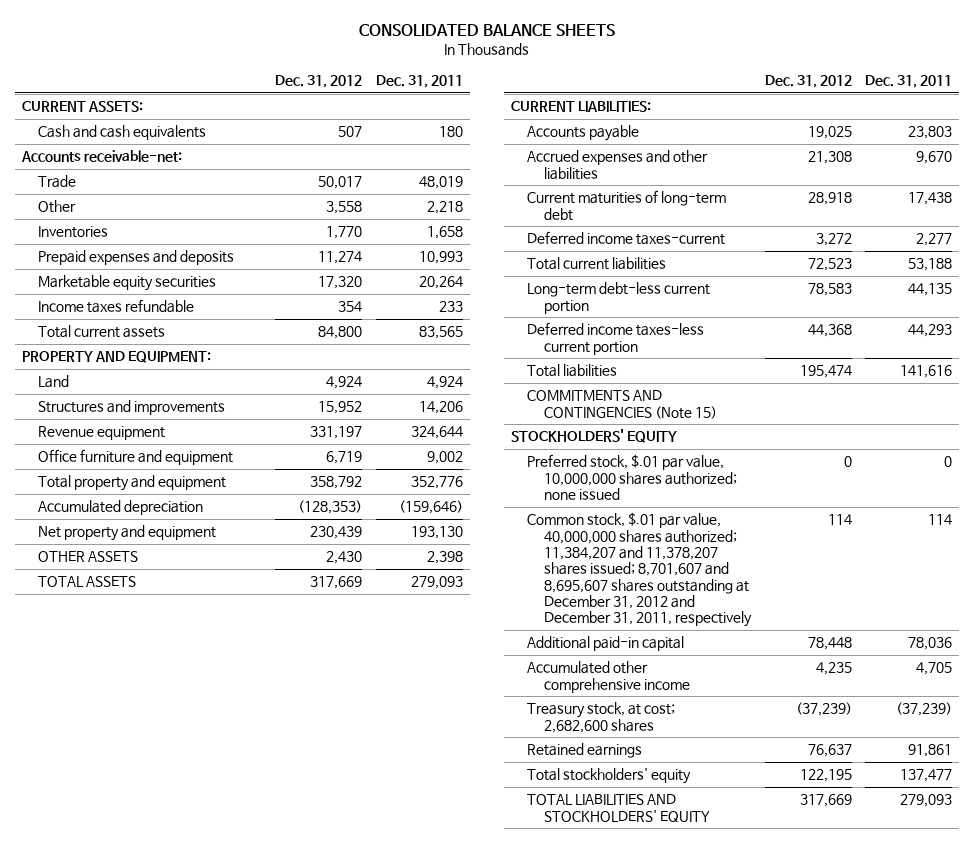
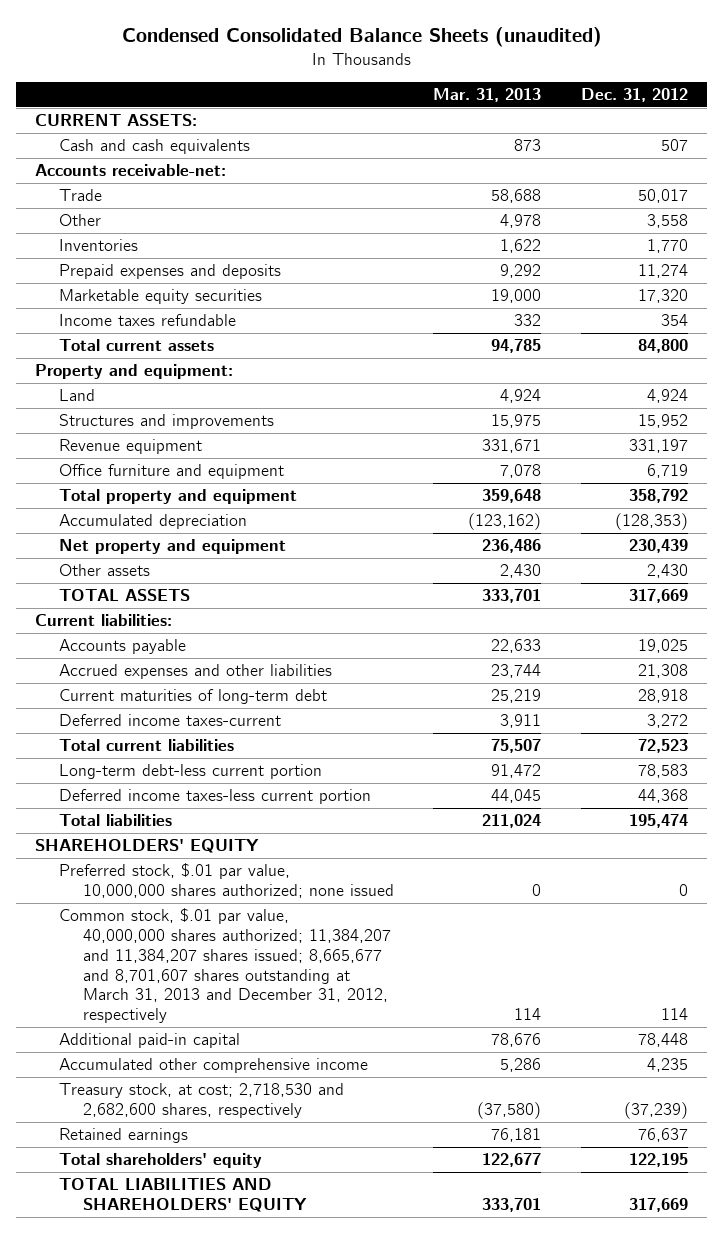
[358,23,615,36] CONSOLIDATED BALANCE SHEETS -> [121,27,602,48] Condensed Consolidated Balance Sheets (unaudited)
[376,74,464,88] Dec. 31, 2011 -> none
none -> [433,88,542,103] Mar. 31, 2013
[21,351,211,364] PROPERTY AND EQUIPMENT: -> [35,364,234,380] Property and equipment:
[38,551,139,563] OTHER ASSETS -> [59,564,151,577] Other assets
[510,101,651,113] CURRENT LIABILITIES: -> [35,614,173,627] Current liabilities:
[527,390,717,419] COMMITMENTS AND CONTINGENCIES (Note 15) -> none
[510,429,677,444] STOCKHOLDERS' EQUITY -> [35,839,260,854] SHAREHOLDERS' EQUITY
[527,512,752,628] Common stock, $.01 par value, 40,000,000 shares authorized; 11,384,207 and 11,378,207 shares issued; 8,701,607 and 8,695,607 shares outstanding at December 31, 2012 and December 31, 2011, respectively -> [59,908,391,1024] Common stock, $.01 par value, 40,000,000 shares authorized; 11,384,207 and 11,384,207 shares issued; 8,665,677 and 8,701,607 shares outstanding at March 31, 2013 and December 31, 2012, respectively
[527,702,676,733] Treasury stock, at cost; 2,682,600 shares -> [59,1083,345,1119] Treasury stock, at cost; 2,718,530 and 2,682,600 shares, respectively
[527,768,692,785] Total stockholders' equity -> [59,1153,263,1169] Total shareholders' equity
[527,794,710,823] TOTAL LIABILITIES AND STOCKHOLDERS' EQUITY -> [59,1178,307,1213] TOTAL LIABILITIES AND SHAREHOLDERS' EQUITY

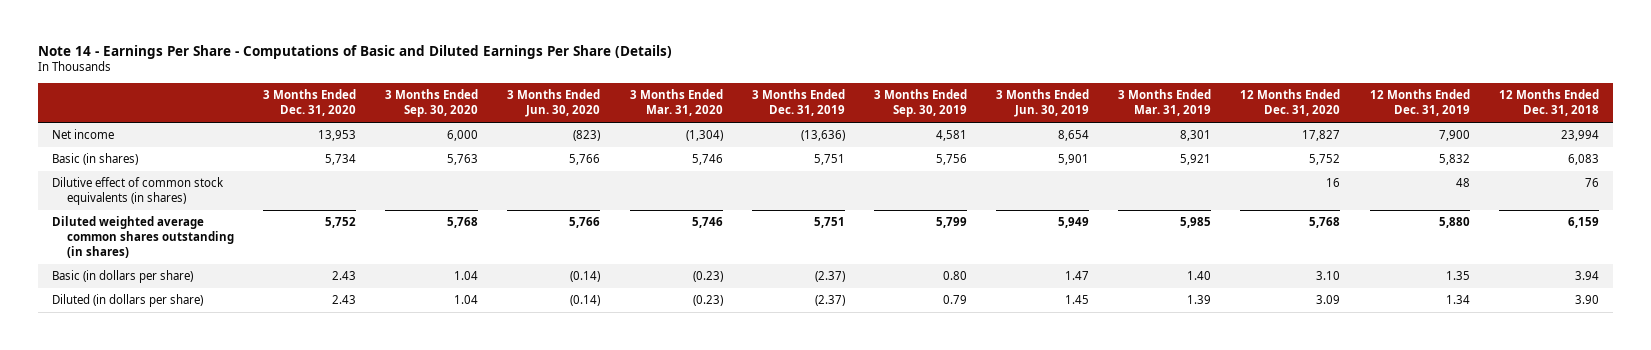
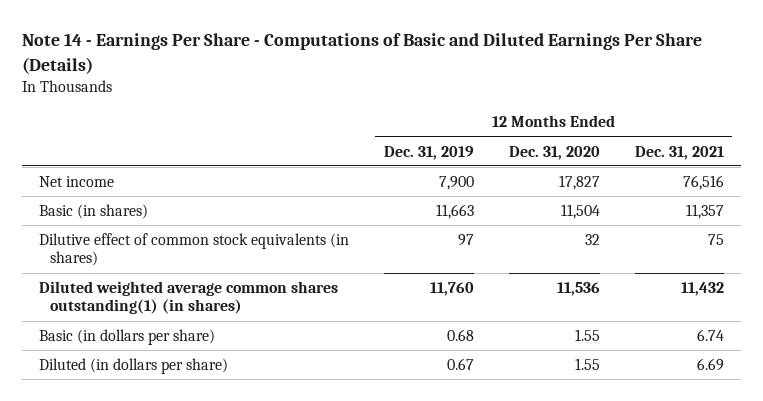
[262,89,356,117] 3 Months Ended Dec. 31, 2020 -> none
[385,89,479,118] 3 Months Ended Sep. 30, 2020 -> none
[507,89,601,118] 3 Months Ended Jun. 30, 2020 -> none
[629,89,723,117] 3 Months Ended Mar. 31, 2020 -> none
[751,89,845,117] 3 Months Ended Dec. 31, 2019 -> none
[873,89,967,118] 3 Months Ended Sep. 30, 2019 -> none
[996,89,1090,118] 3 Months Ended Jun. 30, 2019 -> none
[1118,89,1212,117] 3 Months Ended Mar. 31, 2019 -> none
[1498,89,1599,117] 12 Months Ended Dec. 31, 2018 -> none
none -> [634,145,724,160] Dec. 31, 2021
[1309,154,1341,166] 5,752 -> [560,203,600,219] 11,504
[1438,154,1470,166] 5,832 -> [436,203,475,219] 11,663
[1326,178,1341,188] 16 -> [584,233,600,245] 32
[1455,178,1470,188] 48 -> [458,233,475,246] 97
[52,216,234,259] Diluted weighted average common shares outstanding (in shares) -> [39,280,339,315] Diluted weighted average common shares outstanding(1) (in shares)
[1309,217,1341,229] 5,768 -> [556,281,600,296] 11,536
[1438,217,1470,229] 5,880 -> [430,281,475,296] 11,760
[1316,271,1341,281] 3.10 -> [574,328,600,341] 1.55
[1445,271,1470,281] 1.35 -> [447,328,475,341] 0.68
[1316,295,1341,305] 3.09 -> [574,357,600,370] 1.55
[1445,295,1470,305] 1.34 -> [447,357,475,370] 0.67

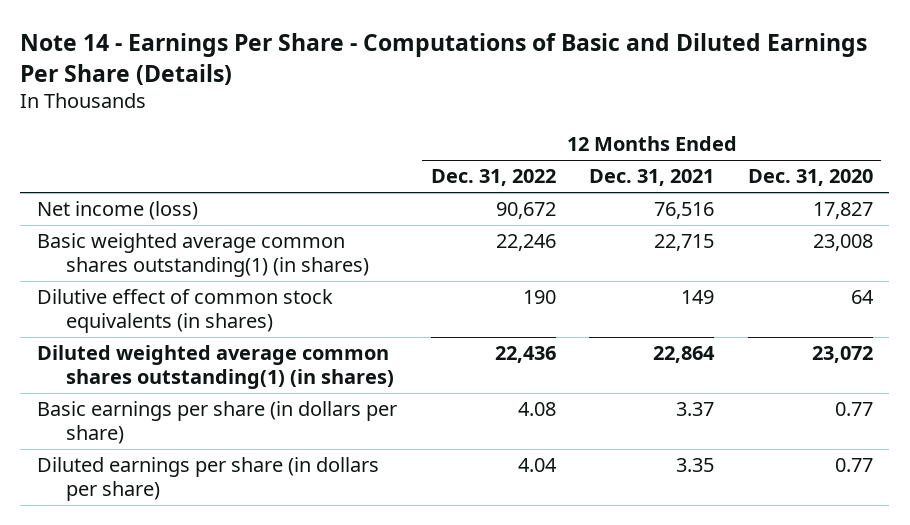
[384,145,475,160] Dec. 31, 2019 -> none
none -> [430,169,556,187] Dec. 31, 2022
[39,175,115,187] Net income -> [36,201,198,221] Net income (loss)
[39,203,149,219] Basic (in shares) -> [36,233,369,278] Basic weighted average common shares outstanding(1) (in shares)
[560,203,600,219] 11,504 -> [812,234,873,252] 23,008
[685,203,724,219] 11,357 -> [654,234,715,252] 22,715
[584,233,600,245] 32 -> [850,290,874,305] 64
[707,233,724,245] 75 -> [681,290,715,305] 149
[556,281,600,296] 11,536 -> [811,346,873,364] 23,072
[680,281,724,296] 11,432 -> [653,346,716,364] 22,864
[39,328,216,345] Basic (in dollars per share) -> [36,401,397,445] Basic earnings per share (in dollars per share)
[574,328,600,341] 1.55 -> [834,402,873,417] 0.77
[696,328,724,341] 6.74 -> [676,402,715,417] 3.37
[39,357,229,374] Diluted (in dollars per share) -> [36,457,379,502] Diluted earnings per share (in dollars per share)
[574,357,600,370] 1.55 -> [834,458,873,473] 0.77
[696,357,724,371] 6.69 -> [676,458,715,473] 3.35

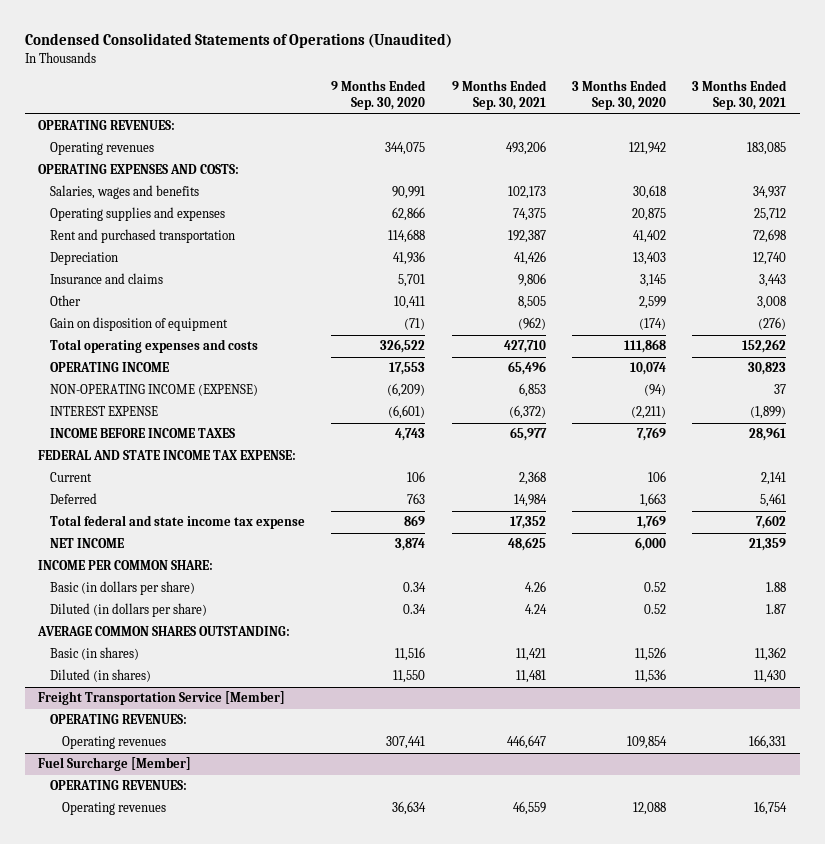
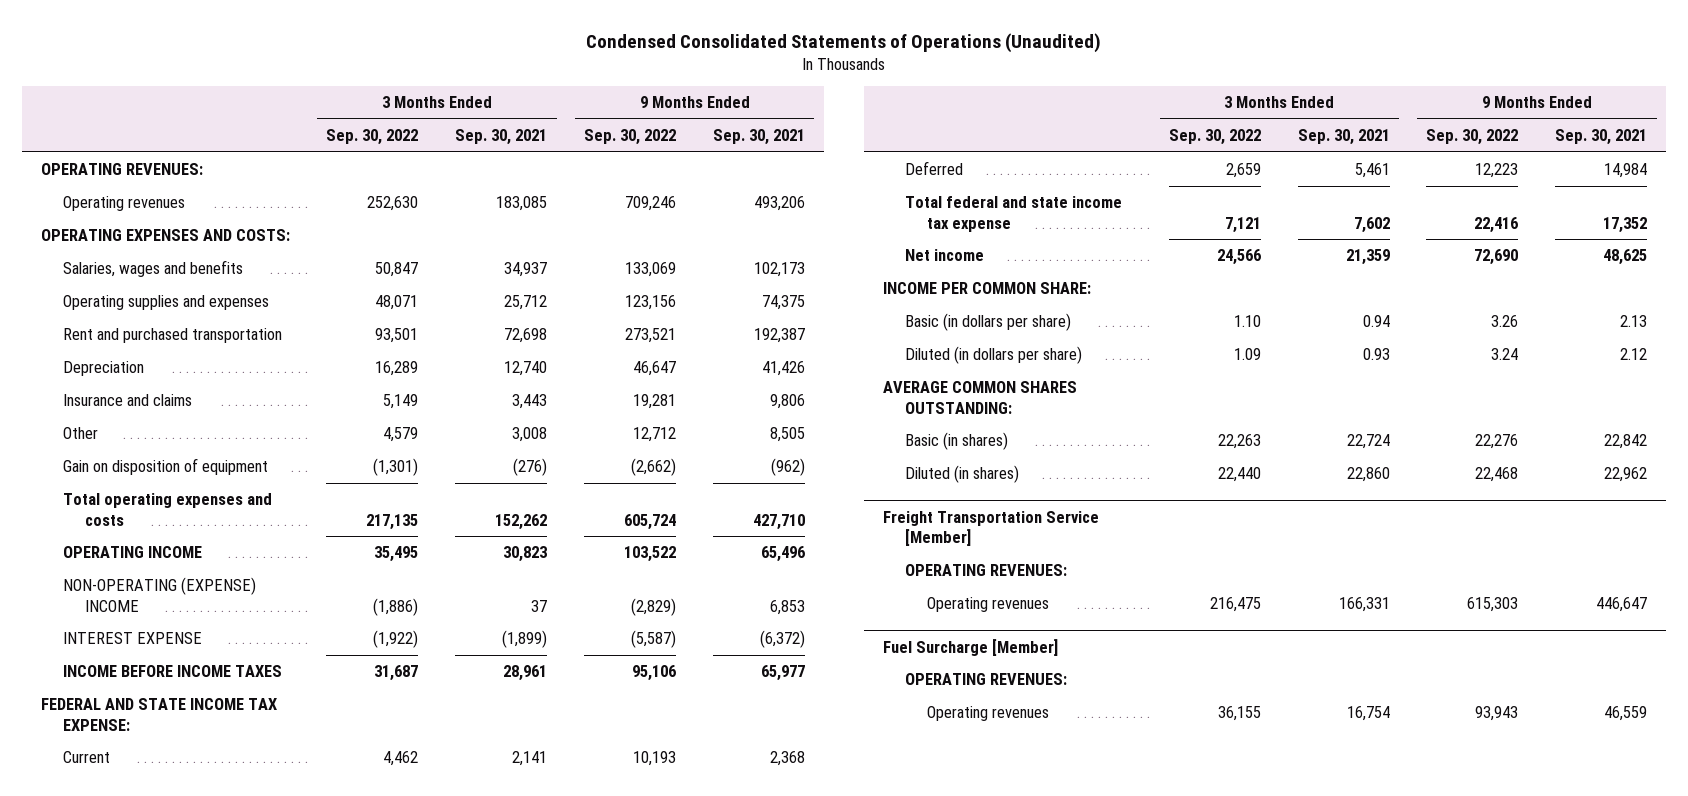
[331,79,427,111] 9 Months Ended Sep. 30, 2020 -> none
[572,79,668,111] 3 Months Ended Sep. 30, 2020 -> none
none -> [326,129,419,146] Sep. 30, 2022
none -> [584,129,677,146] Sep. 30, 2022
[50,384,259,397] NON-OPERATING INCOME (EXPENSE) -> [62,577,256,612] NON-OPERATING (EXPENSE) INCOME
[50,538,125,549] NET INCOME -> [905,249,985,262] Net income
[524,581,546,593] 4.26 -> [1620,315,1648,328] 2.13
[766,582,787,593] 1.88 -> [1362,315,1390,328] 0.94
[524,604,547,615] 4.24 -> [1620,348,1648,361] 2.12
[766,604,787,615] 1.87 -> [1362,348,1390,361] 0.93
[515,648,546,662] 11,421 -> [1604,434,1648,450] 22,842
[755,647,787,662] 11,362 -> [1346,434,1390,450] 22,724
[515,670,546,684] 11,481 -> [1604,467,1648,483] 22,962
[754,670,787,684] 11,430 -> [1346,467,1390,483] 22,860

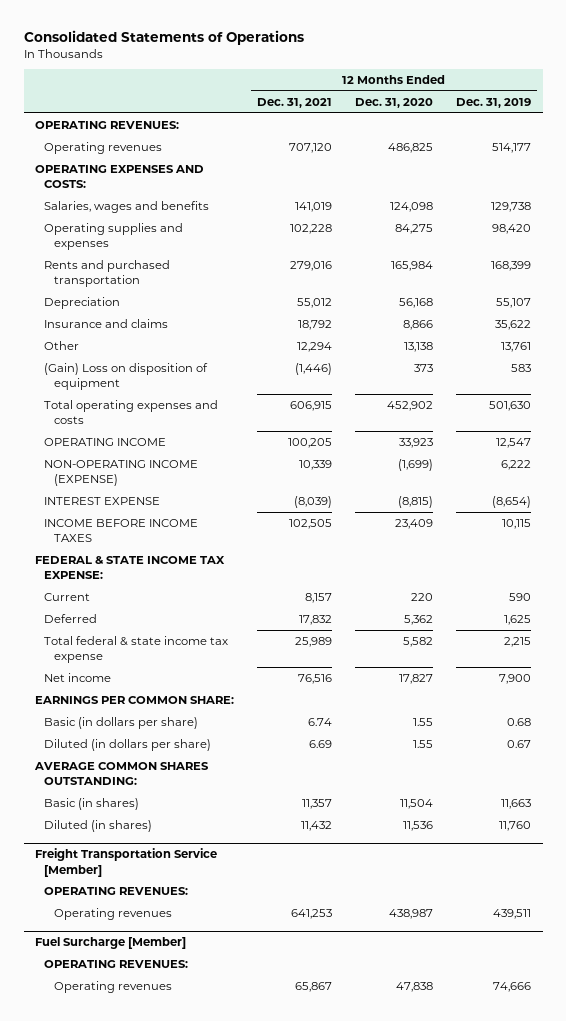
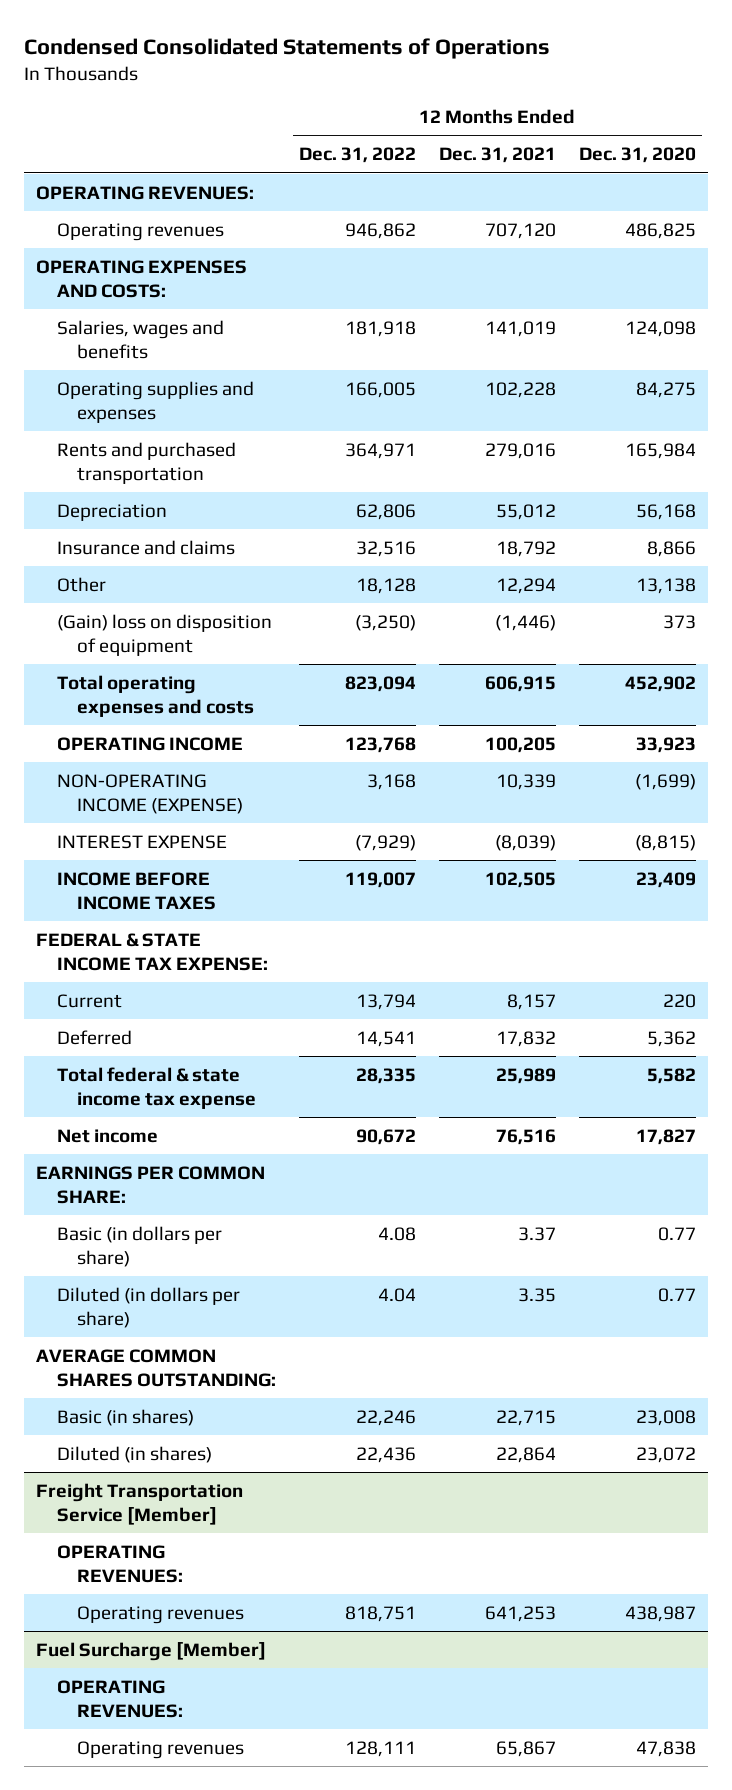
[23,29,304,45] Consolidated Statements of Operations -> [24,37,551,59] Condensed Consolidated Statements of Operations
[456,97,532,108] Dec. 31, 2019 -> none
none -> [298,147,416,164] Dec. 31, 2022
[44,362,209,391] (Gain) Loss on disposition of equipment -> [56,613,272,656] (Gain) loss on disposition of equipment
[308,717,333,726] 6.74 -> [517,1226,556,1241] 3.37
[413,717,434,726] 1.55 -> [658,1226,697,1241] 0.77
[309,739,333,748] 6.69 -> [517,1287,556,1302] 3.35
[413,739,434,748] 1.55 -> [658,1287,697,1302] 0.77
[302,798,333,809] 11,357 -> [495,1409,556,1426] 22,715
[400,798,434,809] 11,504 -> [636,1409,697,1426] 23,008
[301,820,333,831] 11,432 -> [495,1446,556,1463] 22,864
[403,820,434,831] 11,536 -> [636,1446,697,1463] 23,072

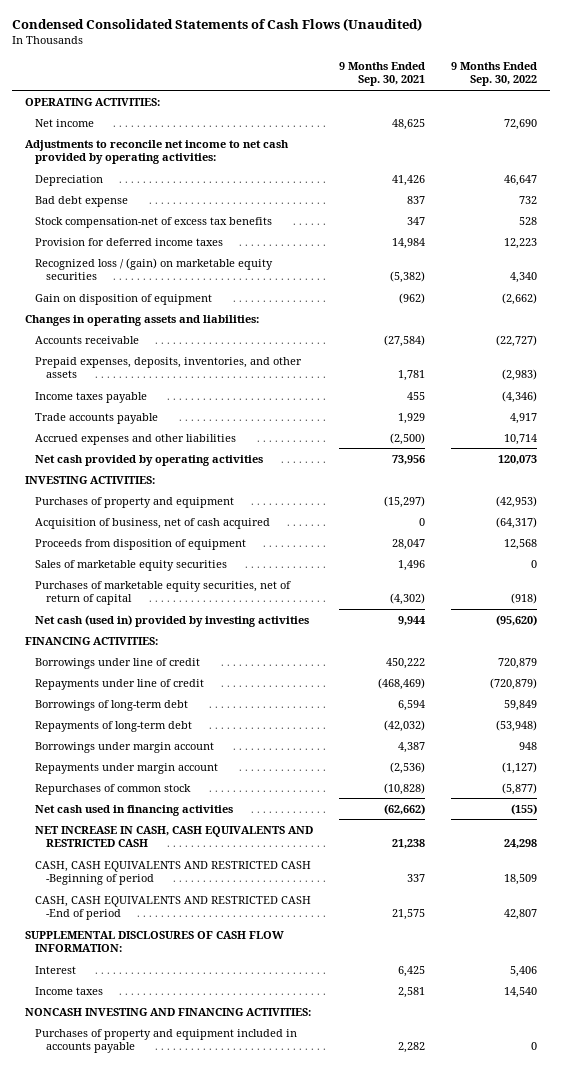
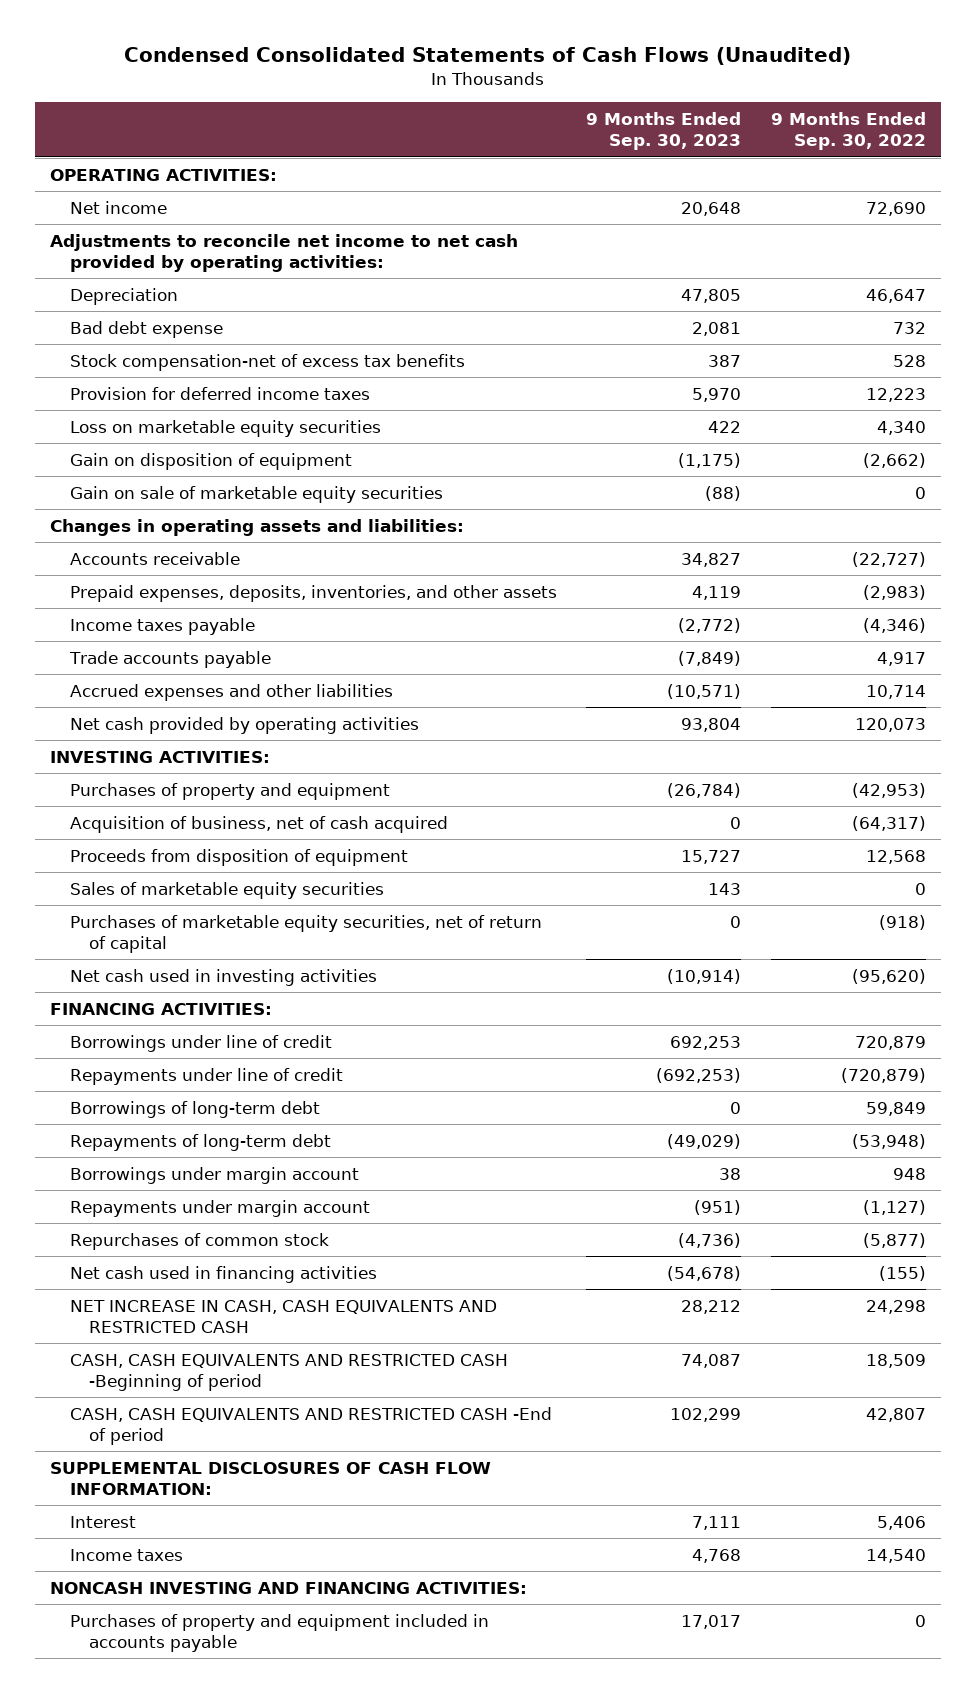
[339,62,426,87] 9 Months Ended Sep. 30, 2021 -> none
none -> [586,112,742,151] 9 Months Ended Sep. 30, 2023
[35,257,274,280] Recognized loss / (gain) on marketable equity securities -> [69,419,381,437] Loss on marketable equity securities
none -> [69,485,443,503] Gain on sale of marketable equity securities
[35,614,310,627] Net cash (used in) provided by investing activities -> [69,968,377,986] Net cash used in investing activities

